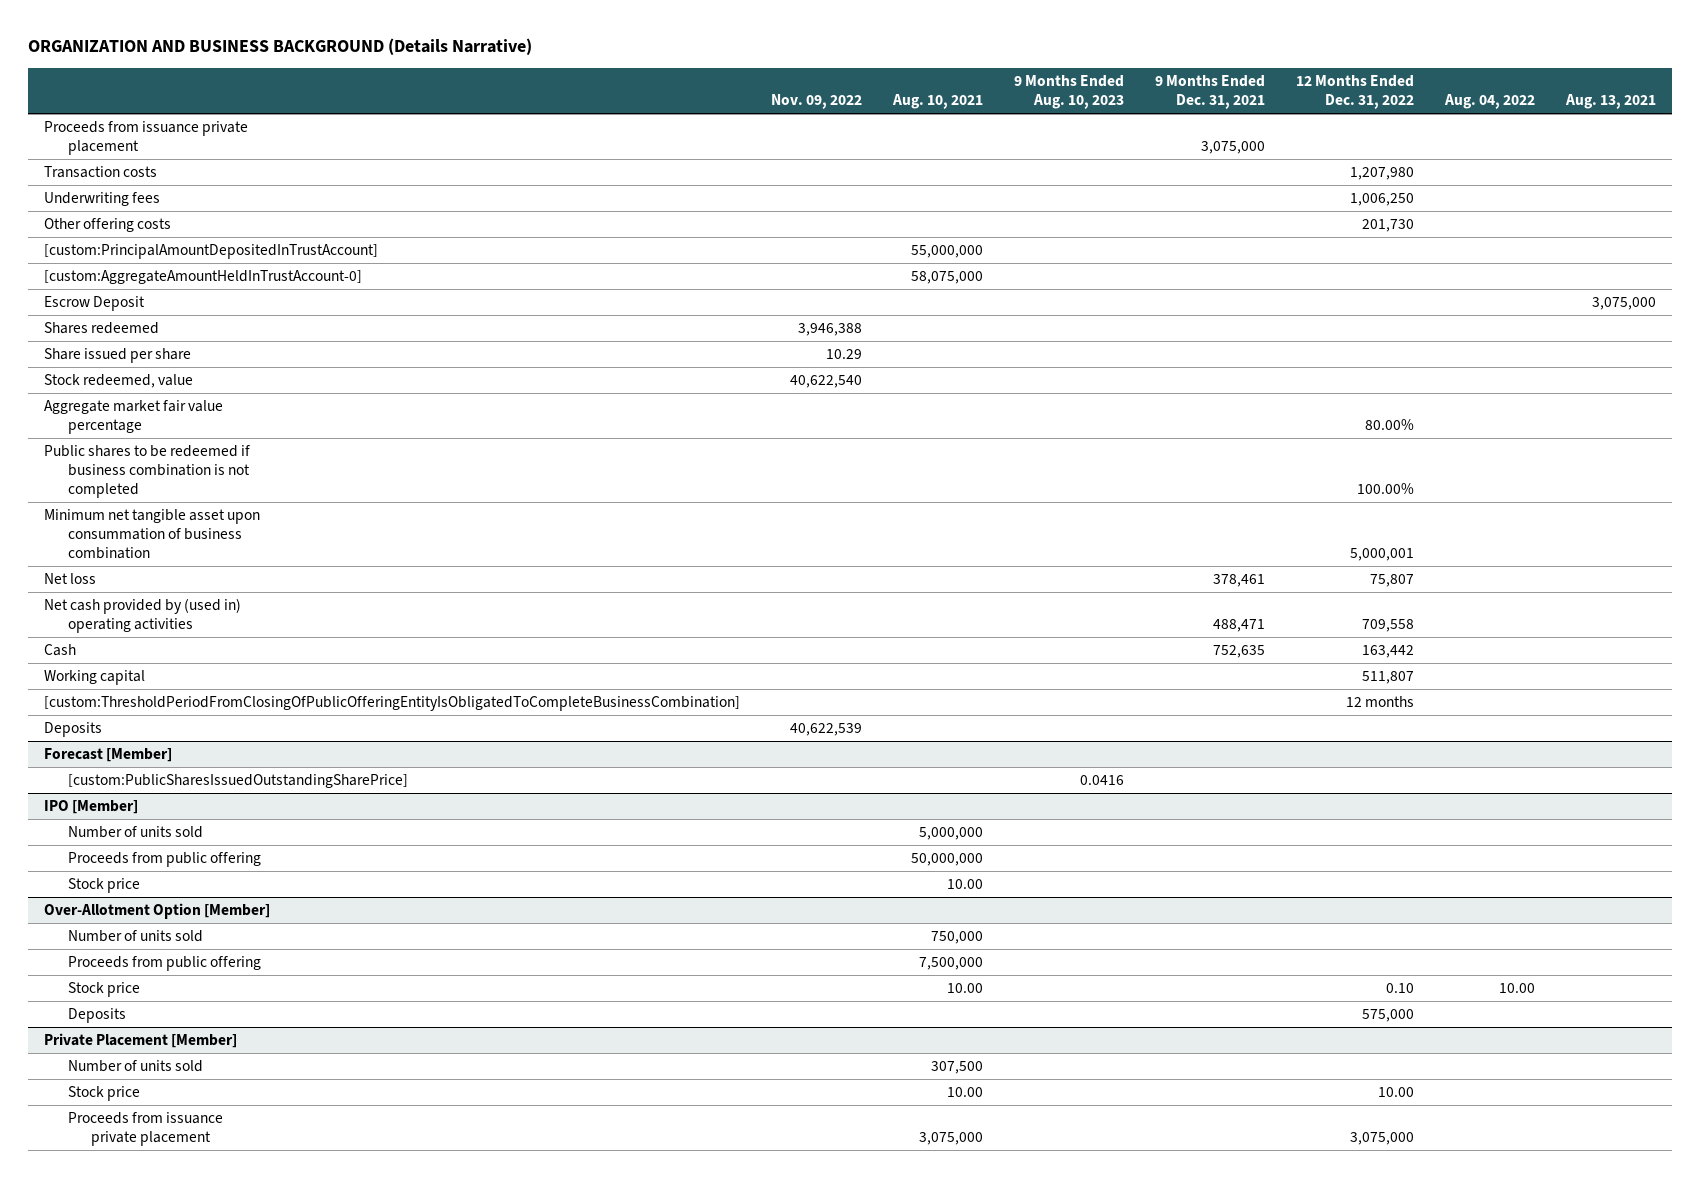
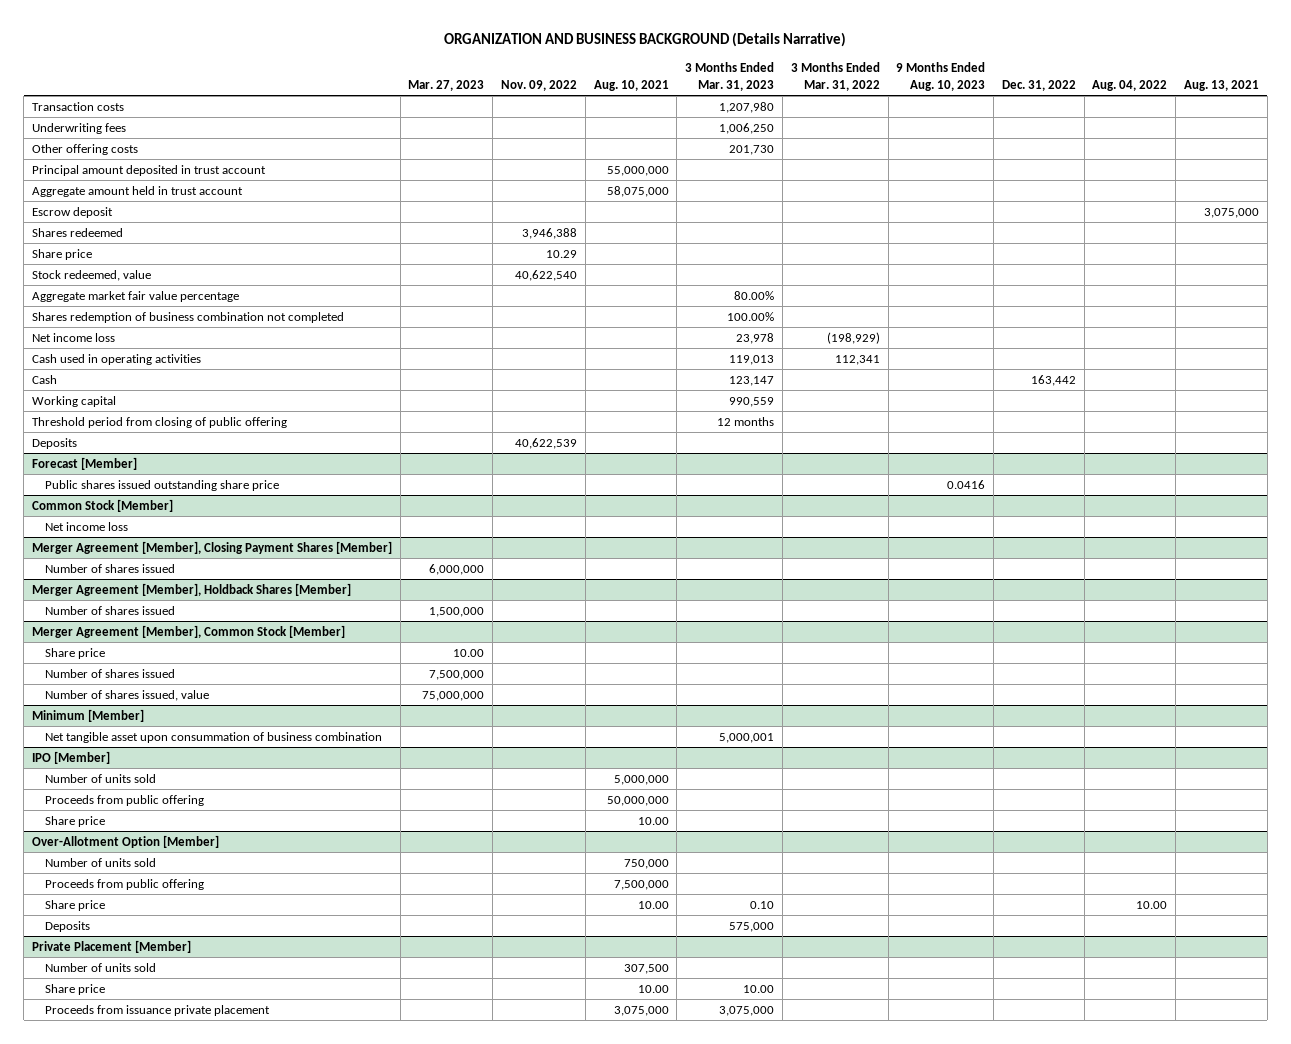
[1155,75,1266,110] 9 Months Ended Dec. 31, 2021 -> none
[1296,75,1415,110] 12 Months Ended Dec. 31, 2022 -> none
none -> [408,79,485,91] Mar. 27, 2023
none -> [685,61,775,91] 3 Months Ended Mar. 31, 2023
none -> [790,61,880,91] 3 Months Ended Mar. 31, 2022
none -> [1001,79,1076,91] Dec. 31, 2022
[43,121,248,156] Proceeds from issuance private placement -> none
[43,244,378,260] [custom:PrincipalAmountDepositedInTrustAccount] -> [31,164,266,176] Principal amount deposited in trust account
[43,270,362,285] [custom:AggregateAmountHeldInTrustAccount-0] -> [31,185,243,197] Aggregate amount held in trust account
[43,296,145,312] Escrow Deposit -> [31,206,113,218] Escrow deposit
[43,348,191,364] Share issued per share -> [31,248,92,260] Share price
[43,509,260,560] Minimum net tangible asset upon consummation of business combination -> none
[43,445,250,499] Public shares to be redeemed if business combination is not completed -> [31,311,344,323] Shares redemption of business combination not completed
[43,573,96,585] Net loss -> [31,332,115,342] Net income loss
[43,598,241,634] Net cash provided by (used in) operating activities -> [31,353,201,365] Cash used in operating activities
[43,696,740,712] [custom:ThresholdPeriodFromClosingOfPublicOfferingEntityIsObligatedToCompleteBusinessCombination] -> [31,416,287,428] Threshold period from closing of public offering
[67,774,408,789] [custom:PublicSharesIssuedOutstandingSharePrice] -> [45,479,280,491] Public shares issued outstanding share price
none -> [31,498,173,512] Common Stock [Member]
none -> [45,521,129,531] Net income loss
none -> [31,540,392,554] Merger Agreement [Member], Closing Payment Shares [Member]
none -> [45,563,176,573] Number of shares issued
none -> [31,582,351,596] Merger Agreement [Member], Holdback Shares [Member]
none -> [45,605,176,615] Number of shares issued
none -> [31,624,345,638] Merger Agreement [Member], Common Stock [Member]
none -> [45,647,106,659] Share price
none -> [45,668,176,678] Number of shares issued
none -> [45,689,210,701] Number of shares issued, value
none -> [31,708,144,722] Minimum [Member]
none -> [45,731,383,743] Net tangible asset upon consummation of business combination
[67,878,140,894] Stock price -> [45,815,106,827] Share price
[67,982,140,998] Stock price -> [45,899,106,911] Share price
[67,1086,140,1102] Stock price -> [45,983,106,995] Share price

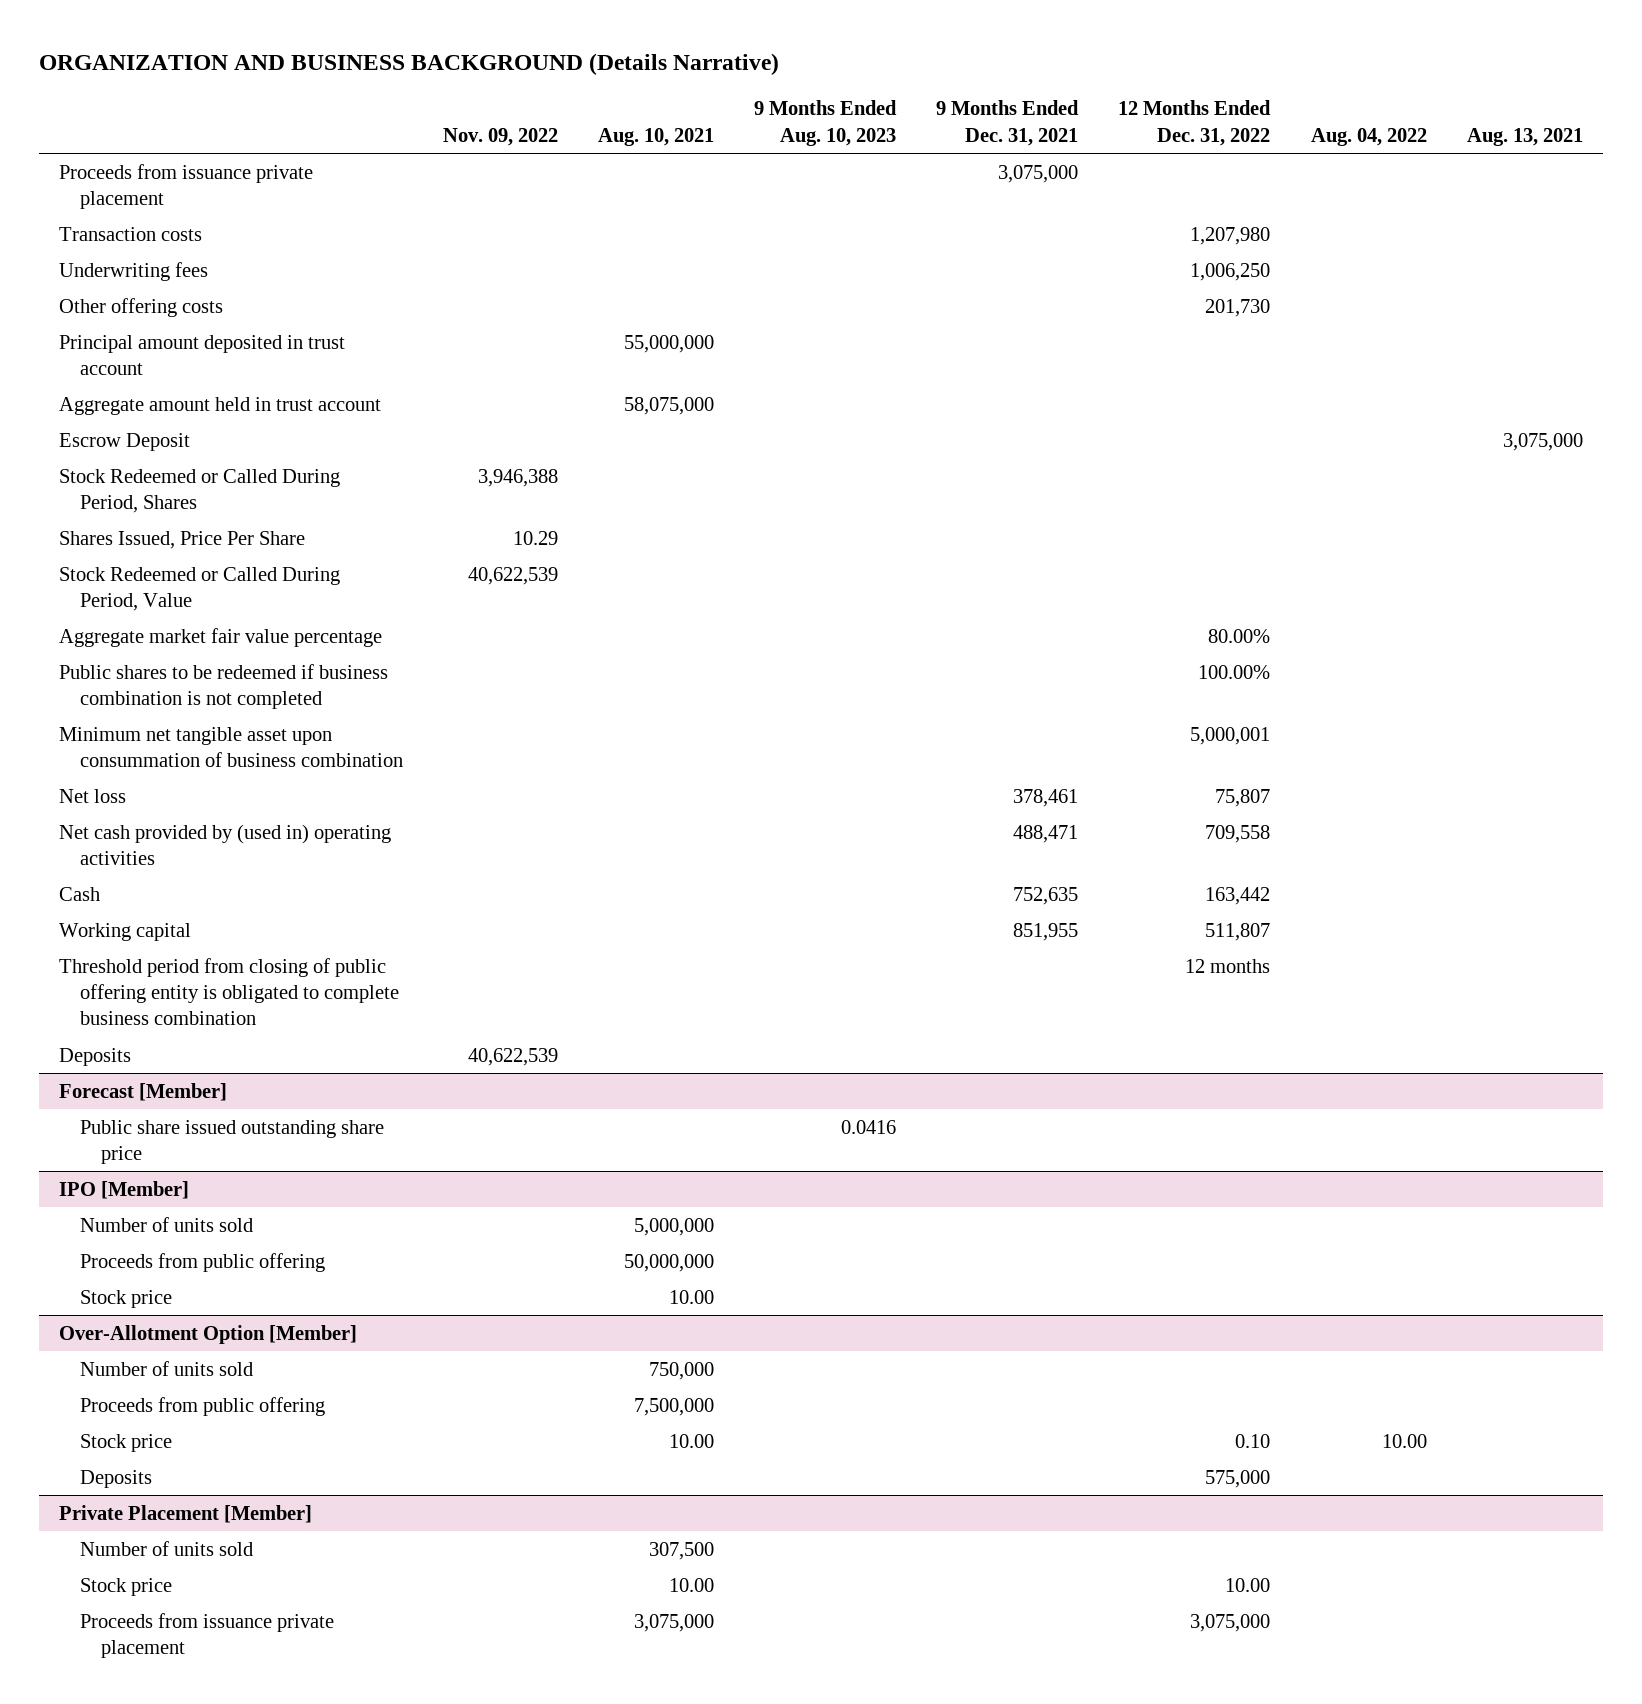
[408,79,485,91] Mar. 27, 2023 -> none
[685,61,775,91] 3 Months Ended Mar. 31, 2023 -> none
[790,61,880,91] 3 Months Ended Mar. 31, 2022 -> none
[1001,79,1076,91] Dec. 31, 2022 -> none
none -> [936,100,1080,146] 9 Months Ended Dec. 31, 2021
none -> [1118,100,1272,146] 12 Months Ended Dec. 31, 2022
none -> [59,163,314,209] Proceeds from issuance private placement
[31,206,113,218] Escrow deposit -> [59,432,191,451] Escrow Deposit
[31,227,123,237] Shares redeemed -> [59,468,341,513] Stock Redeemed or Called During Period, Shares
[31,248,92,260] Share price -> [59,530,306,549] Shares Issued, Price Per Share
[31,269,151,281] Stock redeemed, value -> [59,566,341,611] Stock Redeemed or Called During Period, Value
[514,269,577,281] 40,622,540 -> [468,566,559,585] 40,622,539
[31,311,344,323] Shares redemption of business combination not completed -> [59,663,389,709] Public shares to be redeemed if business combination is not completed
none -> [59,726,403,767] Minimum net tangible asset upon consummation of business combination
[31,332,115,342] Net income loss -> [59,788,127,803] Net loss
[31,353,201,365] Cash used in operating activities -> [59,823,392,865] Net cash provided by (used in) operating activities
[31,416,287,428] Threshold period from closing of public offering -> [59,957,399,1025] Threshold period from closing of public offering entity is obligated to complete business combination
[31,498,173,512] Common Stock [Member] -> none
[45,521,129,531] Net income loss -> none
[31,540,392,554] Merger Agreement [Member], Closing Payment Shares [Member] -> none
[45,563,176,573] Number of shares issued -> none
[31,582,351,596] Merger Agreement [Member], Holdback Shares [Member] -> none
[45,605,176,615] Number of shares issued -> none
[31,624,345,638] Merger Agreement [Member], Common Stock [Member] -> none
[45,647,106,659] Share price -> none
[45,668,176,678] Number of shares issued -> none
[45,689,210,701] Number of shares issued, value -> none
[31,708,144,722] Minimum [Member] -> none
[45,731,383,743] Net tangible asset upon consummation of business combination -> none
[45,479,280,491] Public shares issued outstanding share price -> [79,1119,384,1164] Public share issued outstanding share price
[45,815,106,827] Share price -> [79,1289,172,1308] Stock price
[45,899,106,911] Share price -> [79,1433,172,1452] Stock price
[45,983,106,995] Share price -> [79,1577,172,1596] Stock price

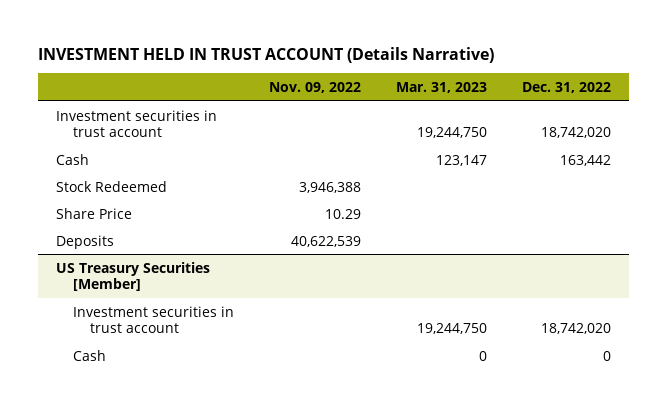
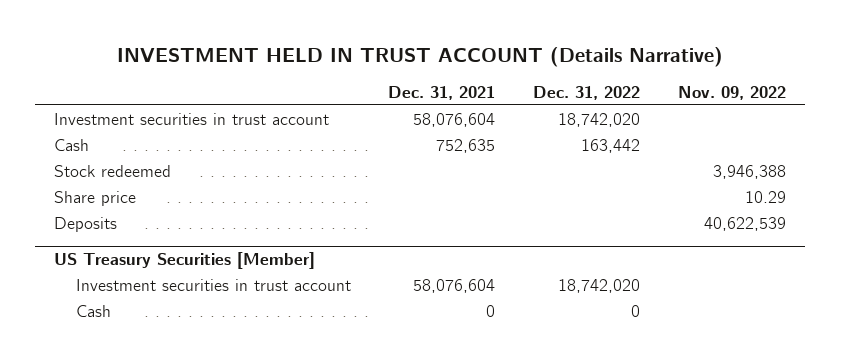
[396,82,488,94] Mar. 31, 2023 -> none
none -> [388,85,496,100] Dec. 31, 2021
[55,180,167,192] Stock Redeemed -> [54,164,172,177] Stock redeemed
[55,207,132,219] Share Price -> [54,190,137,206] Share price

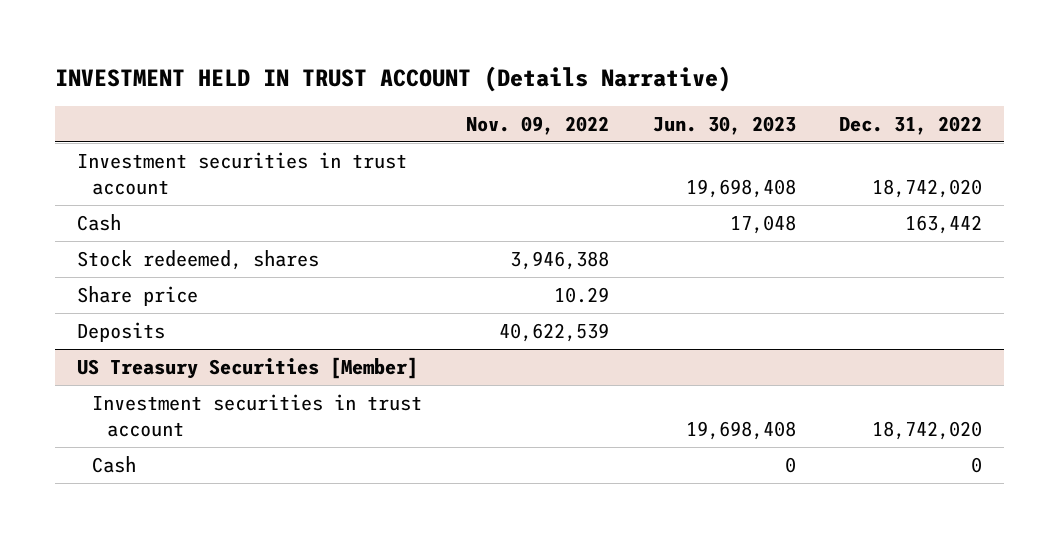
[388,85,496,100] Dec. 31, 2021 -> none
none -> [652,116,796,136] Jun. 30, 2023
[54,164,172,177] Stock redeemed -> [76,249,319,270] Stock redeemed, shares

